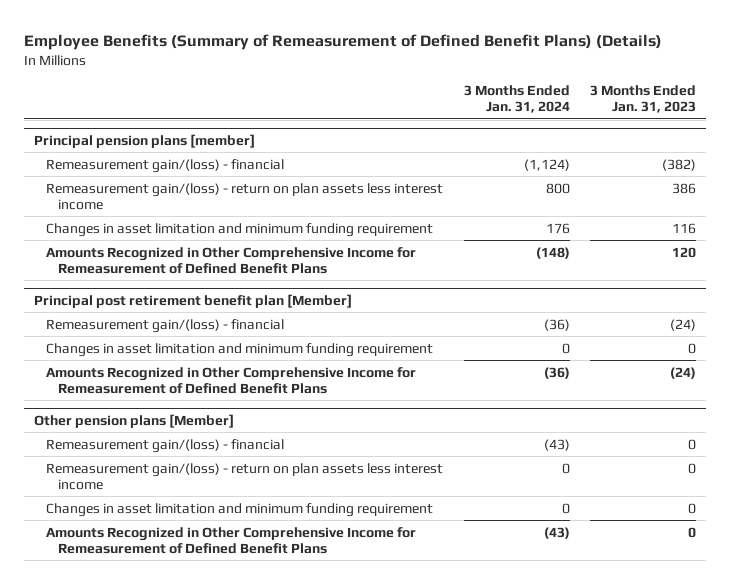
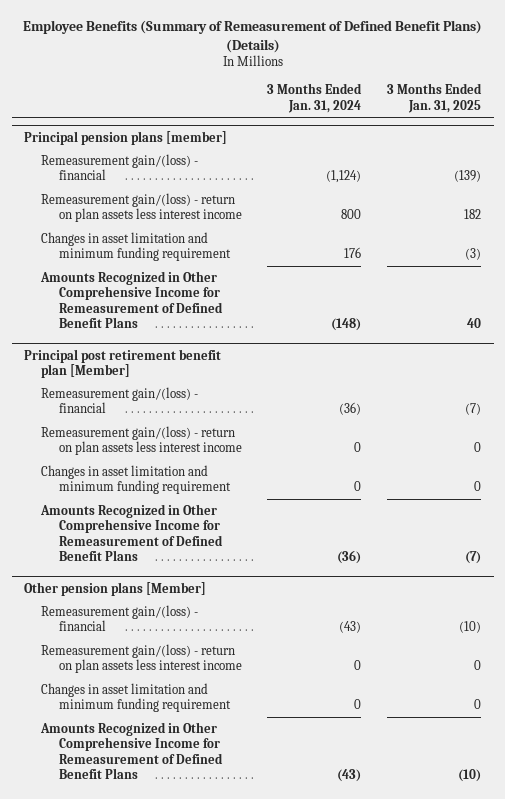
[590,85,697,114] 3 Months Ended Jan. 31, 2023 -> none
none -> [386,83,482,113] 3 Months Ended Jan. 31, 2025
none -> [41,425,242,456] Remeasurement gain/(loss) - return on plan assets less interest income

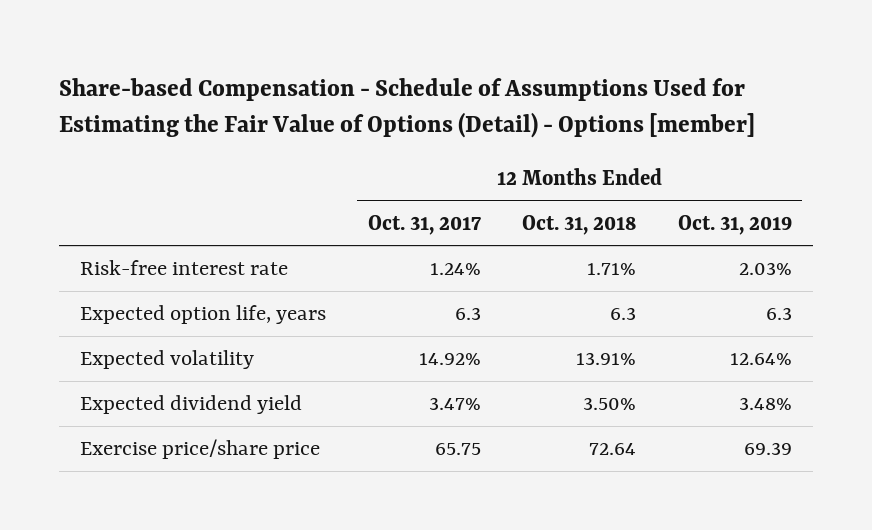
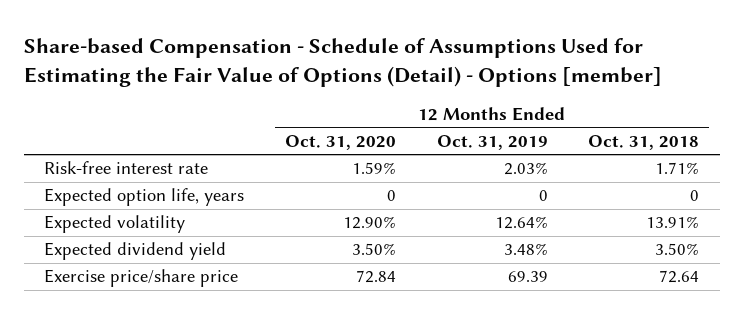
[367,214,481,235] Oct. 31, 2017 -> none
none -> [284,134,396,150] Oct. 31, 2020
[610,307,637,321] 6.3 -> [690,190,700,202] 0
[766,307,793,321] 6.3 -> [538,190,548,202] 0

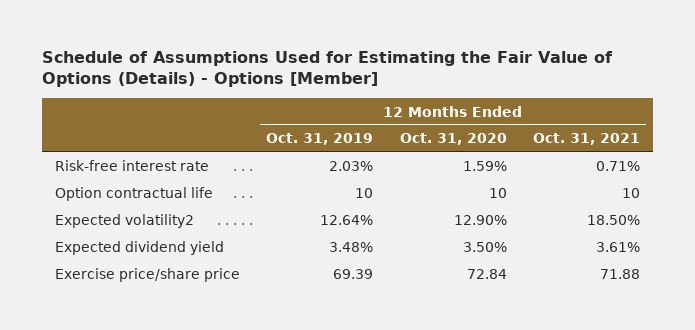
[23,37,662,87] Share-based Compensation - Schedule of Assumptions Used for Estimating the Fair Value of Options (Detail) - Options [member] -> [41,51,613,88] Schedule of Assumptions Used for Estimating the Fair Value of Options (Details) - Options [Member]
[588,134,700,150] Oct. 31, 2018 -> none
none -> [532,133,640,146] Oct. 31, 2021
[44,188,245,207] Expected option life, years -> [55,187,214,202] Option contractual life
[386,190,396,202] 0 -> [488,188,507,199] 10
[538,190,548,202] 0 -> [355,188,374,199] 10
[44,215,186,234] Expected volatility -> [55,214,195,229] Expected volatility2

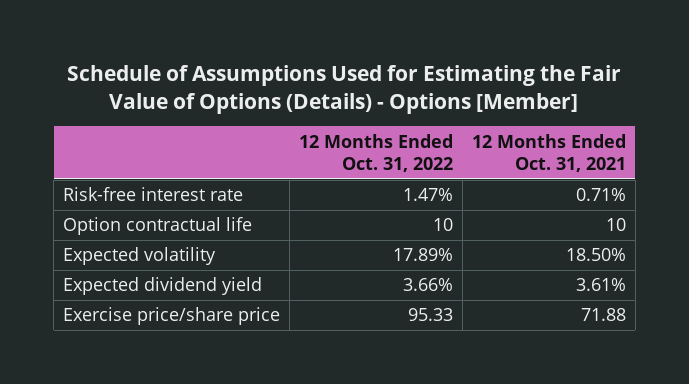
[266,133,374,146] Oct. 31, 2019 -> none
[399,133,507,146] Oct. 31, 2020 -> none
none -> [298,133,453,172] 12 Months Ended Oct. 31, 2022
[55,214,195,229] Expected volatility2 -> [62,247,216,266] Expected volatility

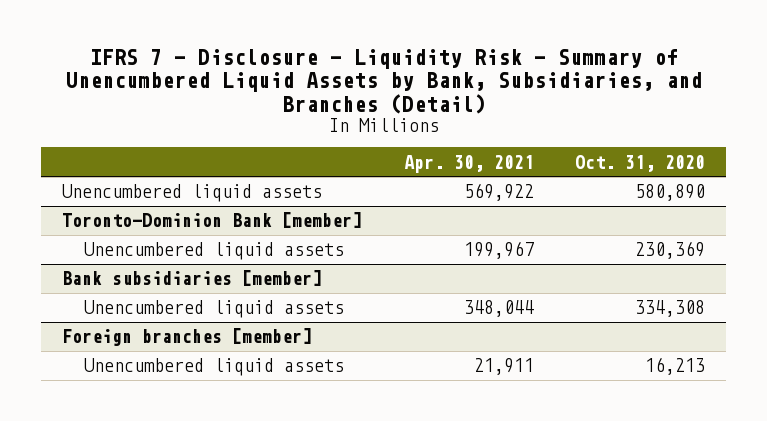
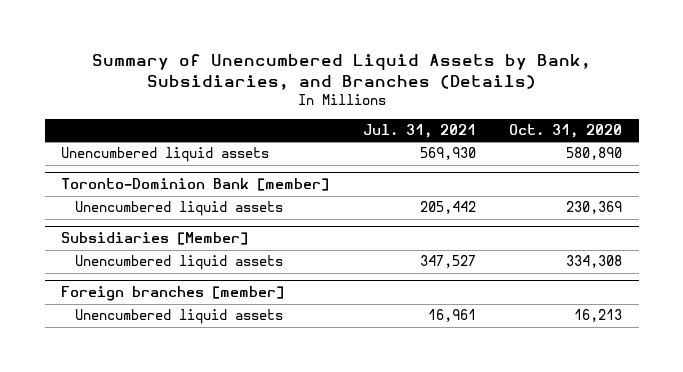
[65,48,702,114] IFRS 7 - Disclosure - Liquidity Risk - Summary of Unencumbered Liquid Assets by Bank, Subsidiaries, and Branches (Detail) -> [91,53,591,90] Summary of Unencumbered Liquid Assets by Bank, Subsidiaries, and Branches (Details)
[403,154,534,173] Apr. 30, 2021 -> none
none -> [362,124,476,139] Jul. 31, 2021
[61,270,322,287] Bank subsidiaries [member] -> [61,232,249,246] Subsidiaries [Member]

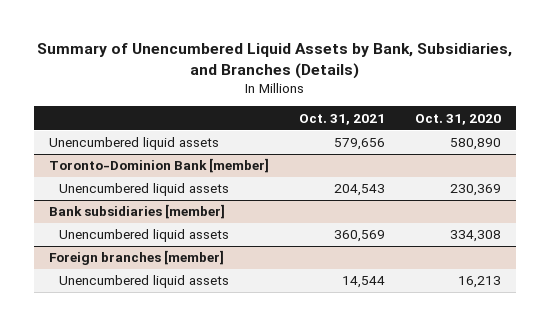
[362,124,476,139] Jul. 31, 2021 -> none
none -> [298,113,385,125] Oct. 31, 2021
[61,232,249,246] Subsidiaries [Member] -> [48,204,225,220] Bank subsidiaries [member]

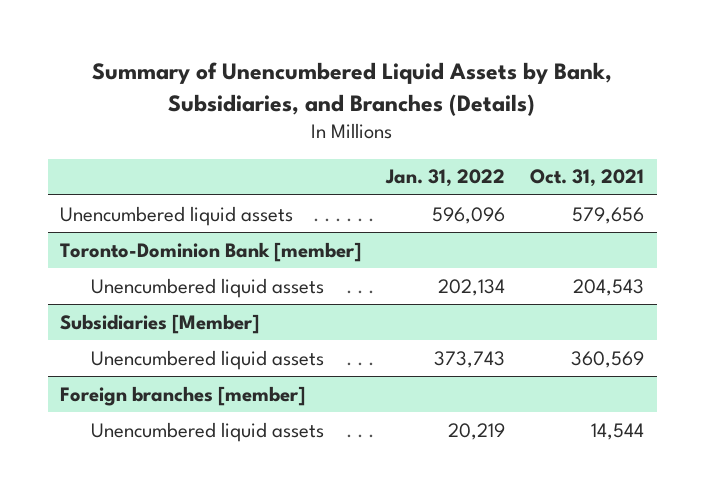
[414,113,501,125] Oct. 31, 2020 -> none
none -> [385,169,506,188] Jan. 31, 2022
[48,204,225,220] Bank subsidiaries [member] -> [60,313,260,334] Subsidiaries [Member]

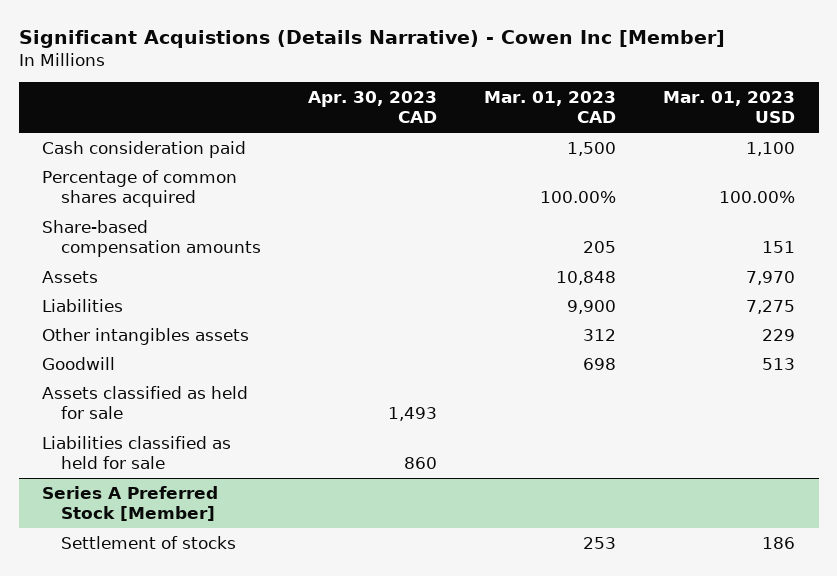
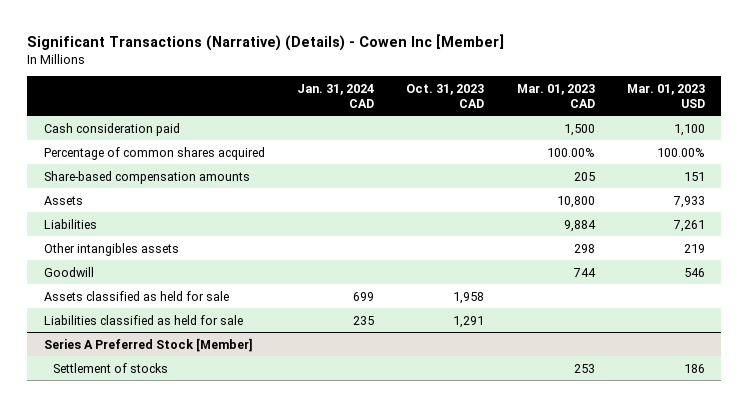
[18,30,725,49] Significant Acquistions (Details Narrative) - Cowen Inc [Member] -> [27,33,505,51] Significant Transactions (Narrative) (Details) - Cowen Inc [Member]
[308,91,438,124] Apr. 30, 2023 CAD -> none
none -> [296,83,374,108] Jan. 31, 2024 CAD
none -> [406,83,485,108] Oct. 31, 2023 CAD
[556,270,617,285] 10,848 -> [556,195,595,208] 10,800
[746,270,796,285] 7,970 -> [672,195,705,208] 7,933
[567,299,617,314] 9,900 -> [563,219,596,232] 9,884
[746,299,796,314] 7,275 -> [672,219,705,232] 7,261
[583,328,617,341] 312 -> [573,243,595,253] 298
[762,328,796,341] 229 -> [683,243,705,253] 219
[583,357,617,370] 698 -> [572,267,596,277] 744
[762,357,796,370] 513 -> [683,267,705,277] 546

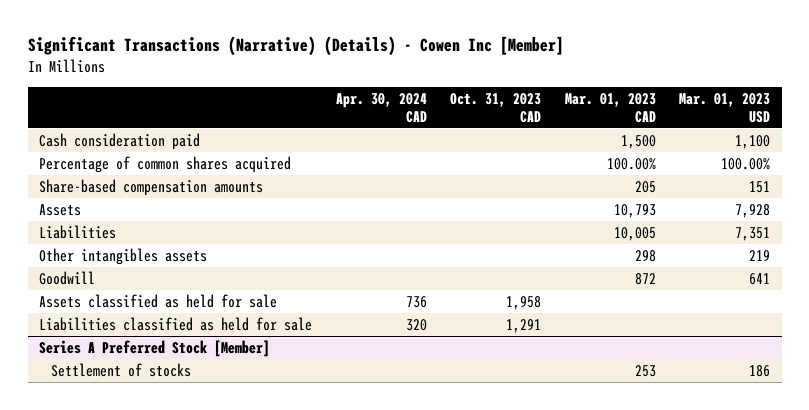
[296,83,374,108] Jan. 31, 2024 CAD -> none
none -> [335,92,427,123] Apr. 30, 2024 CAD
[556,195,595,208] 10,800 -> [613,203,656,218] 10,793
[672,195,705,208] 7,933 -> [735,203,771,218] 7,928
[563,219,596,232] 9,884 -> [613,226,656,241] 10,005
[672,219,705,232] 7,261 -> [735,226,771,241] 7,351
[572,267,596,277] 744 -> [634,272,656,285] 872
[683,267,705,277] 546 -> [749,272,771,285] 641

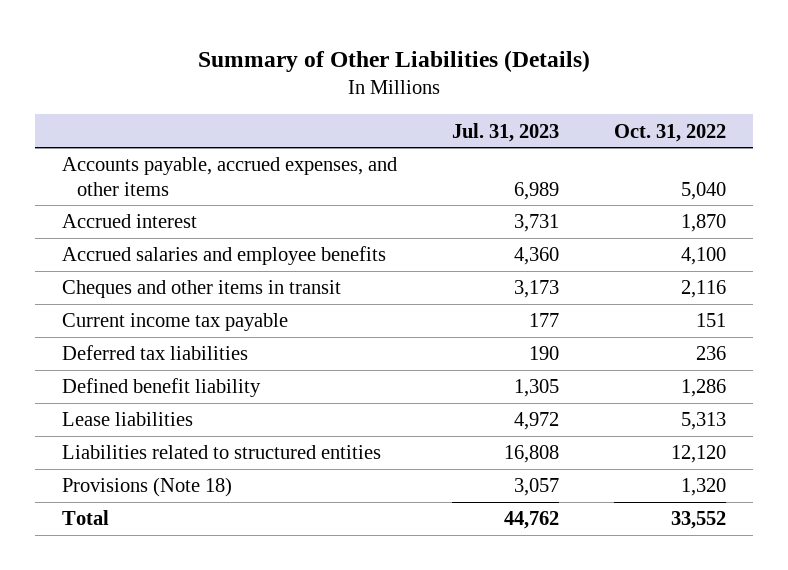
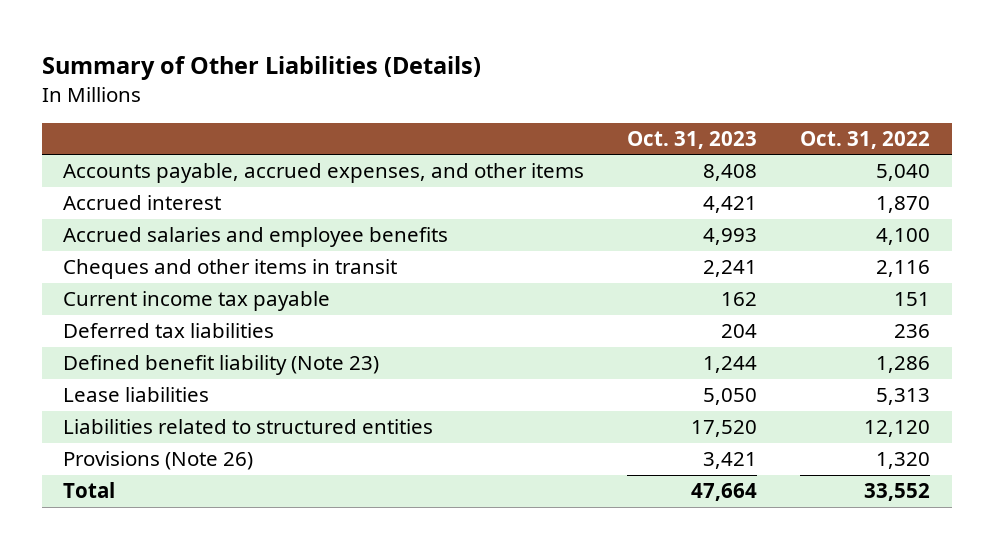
[452,122,560,142] Jul. 31, 2023 -> none
none -> [627,130,758,149] Oct. 31, 2023
[62,378,262,398] Defined benefit liability -> [63,355,380,376] Defined benefit liability (Note 23)
[62,477,233,498] Provisions (Note 18) -> [63,451,254,471] Provisions (Note 26)

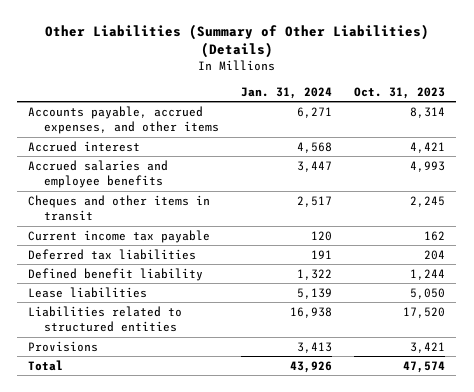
[42,56,482,81] Summary of Other Liabilities (Details) -> [44,23,429,59] Other Liabilities (Summary of Other Liabilities) (Details)
[800,130,931,149] Oct. 31, 2022 -> none
none -> [241,86,333,99] Jan. 31, 2024
[703,164,758,182] 8,408 -> [410,106,446,118] 8,314
[703,260,758,278] 2,241 -> [410,195,446,207] 2,245
[63,355,380,376] Defined benefit liability (Note 23) -> [28,267,204,281] Defined benefit liability
[63,451,254,471] Provisions (Note 26) -> [28,340,99,352] Provisions
[691,483,758,502] 47,664 -> [403,360,446,373] 47,574

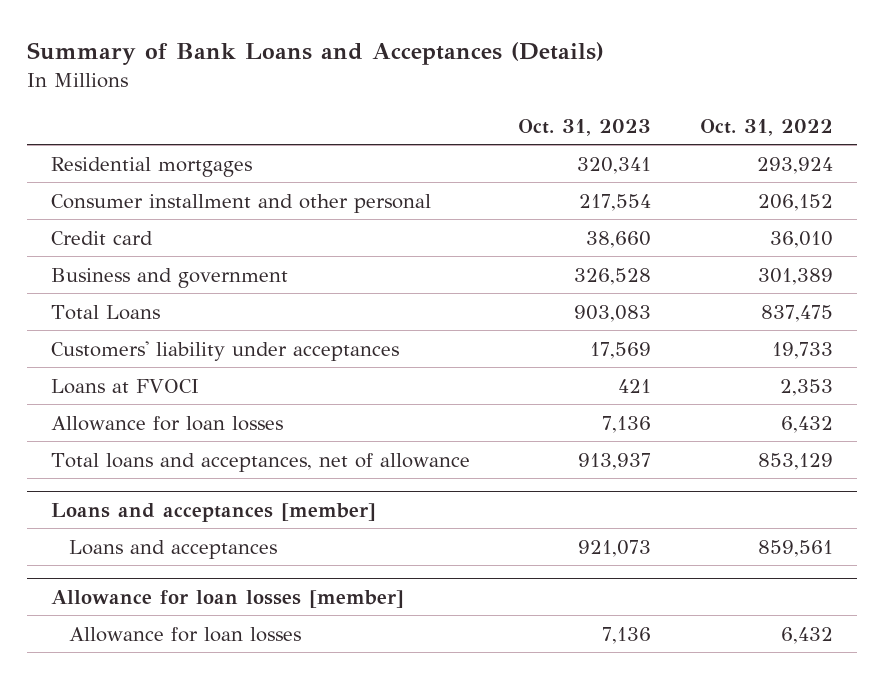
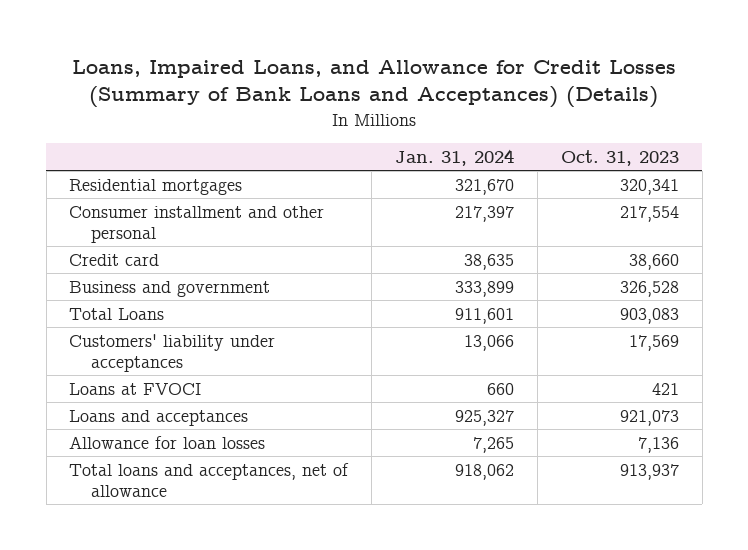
[27,41,605,65] Summary of Bank Loans and Acceptances (Details) -> [72,59,677,109] Loans, Impaired Loans, and Allowance for Credit Losses (Summary of Bank Loans and Acceptances) (Details)
[699,118,833,136] Oct. 31, 2022 -> none
none -> [395,148,515,166] Jan. 31, 2024
[51,415,284,431] Allowance for loan losses -> none
[51,502,377,522] Loans and acceptances [member] -> none
[51,589,405,608] Allowance for loan losses [member] -> none
[51,452,471,472] Total loans and acceptances, net of allowance -> [69,462,350,497] Total loans and acceptances, net of allowance

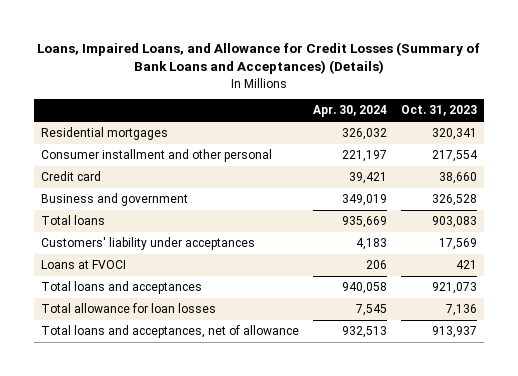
[395,148,515,166] Jan. 31, 2024 -> none
none -> [313,105,388,118] Apr. 30, 2024
[69,307,165,320] Total Loans -> [41,215,106,226] Total loans
[69,409,249,426] Loans and acceptances -> [41,281,203,295] Total loans and acceptances
[69,435,266,449] Allowance for loan losses -> [41,303,217,314] Total allowance for loan losses

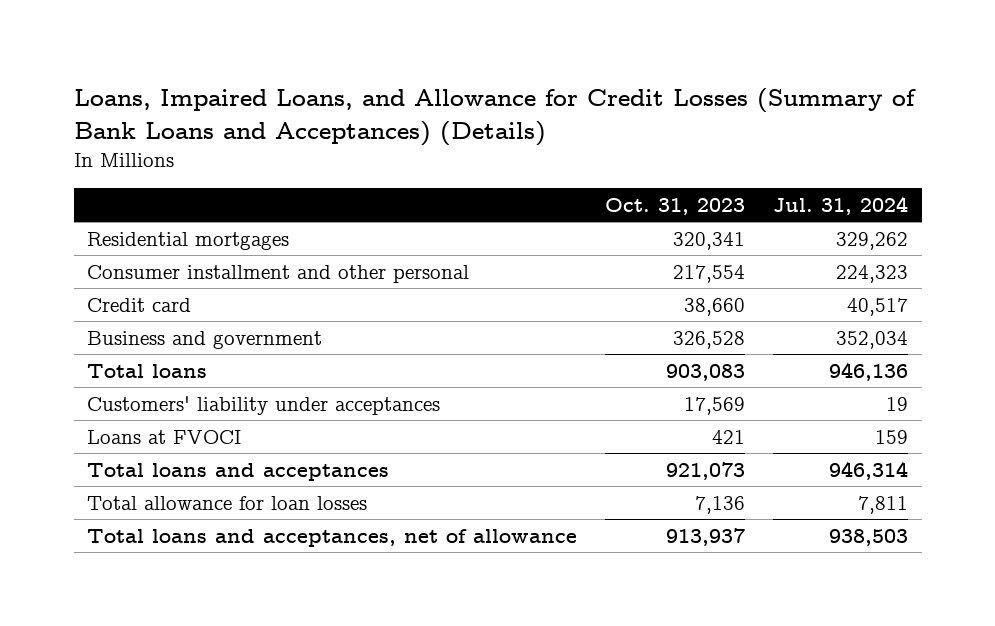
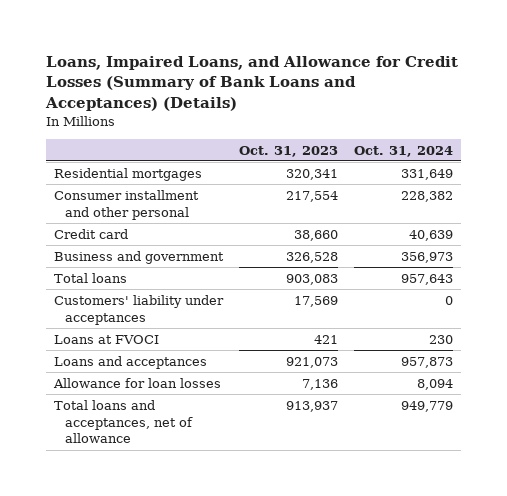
[772,196,908,216] Jul. 31, 2024 -> none
none -> [354,145,454,157] Oct. 31, 2024
[87,462,390,481] Total loans and acceptances -> [54,355,208,369] Loans and acceptances
[87,495,368,510] Total allowance for loan losses -> [53,377,222,388] Allowance for loan losses

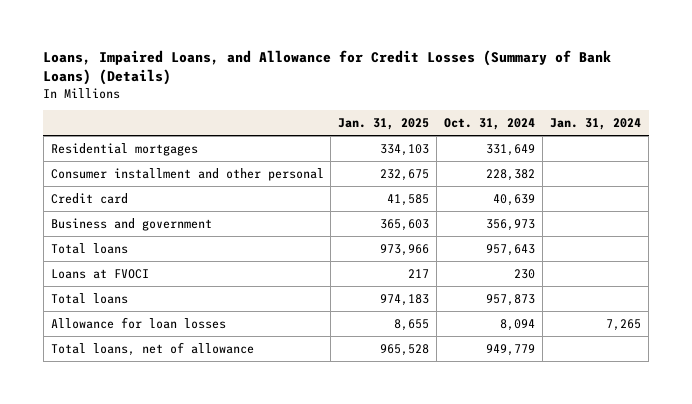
[45,55,459,111] Loans, Impaired Loans, and Allowance for Credit Losses (Summary of Bank Loans and Acceptances) (Details) -> [43,50,612,86] Loans, Impaired Loans, and Allowance for Credit Losses (Summary of Bank Loans) (Details)
[239,145,339,157] Oct. 31, 2023 -> none
none -> [338,118,430,131] Jan. 31, 2025
none -> [550,118,642,131] Jan. 31, 2024
[54,294,225,325] Customers' liability under acceptances -> none
[54,355,208,369] Loans and acceptances -> [50,292,128,304] Total loans
[54,399,193,444] Total loans and acceptances, net of allowance -> [50,341,254,356] Total loans, net of allowance

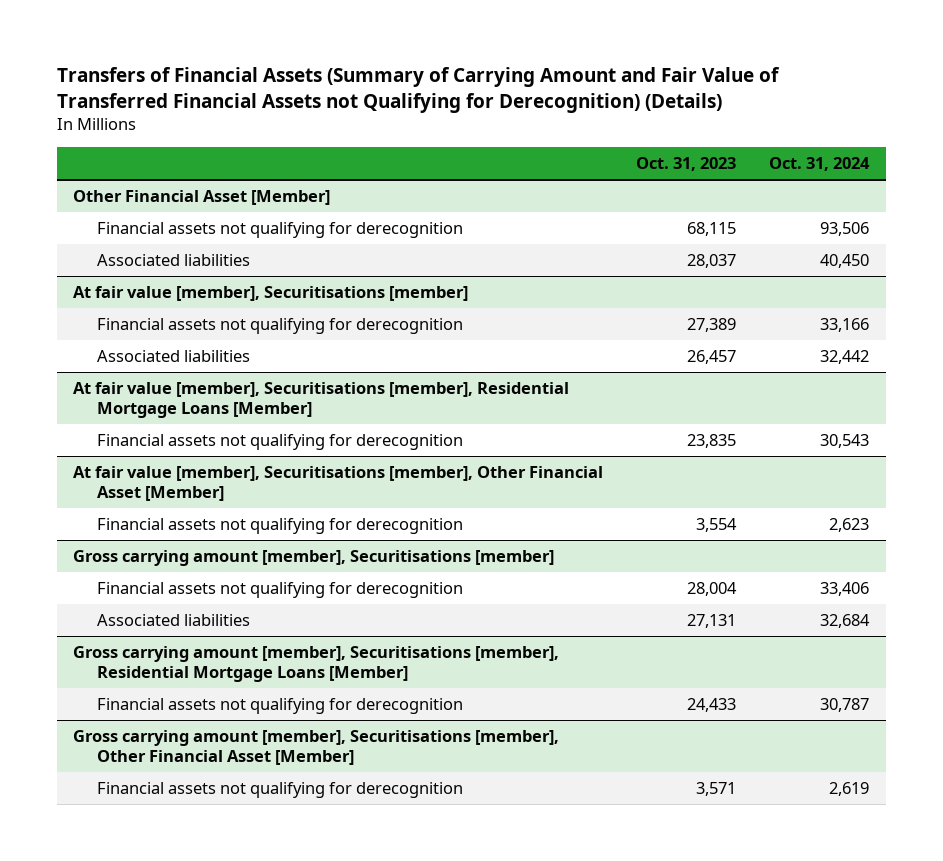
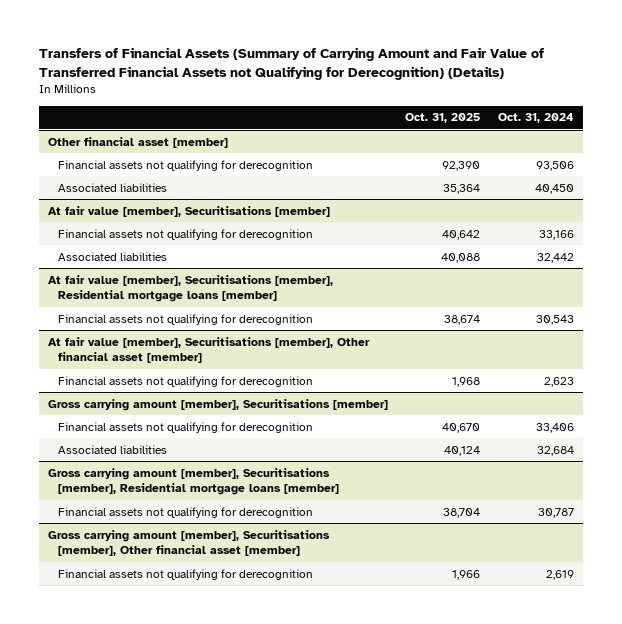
[636,156,737,171] Oct. 31, 2023 -> none
none -> [405,113,481,124] Oct. 31, 2025
[73,190,331,206] Other Financial Asset [Member] -> [47,136,228,148] Other financial asset [member]
[73,382,570,418] At fair value [member], Securitisations [member], Residential Mortgage Loans [Member] -> [47,274,333,303] At fair value [member], Securitisations [member], Residential mortgage loans [member]
[73,466,604,501] At fair value [member], Securitisations [member], Other Financial Asset [Member] -> [47,336,370,364] At fair value [member], Securitisations [member], Other financial asset [member]
[73,646,560,682] Gross carrying amount [member], Securitisations [member], Residential Mortgage Loans [Member] -> [47,467,340,496] Gross carrying amount [member], Securitisations [member], Residential mortgage loans [member]
[73,730,560,765] Gross carrying amount [member], Securitisations [member], Other Financial Asset [Member] -> [47,529,330,557] Gross carrying amount [member], Securitisations [member], Other financial asset [member]

